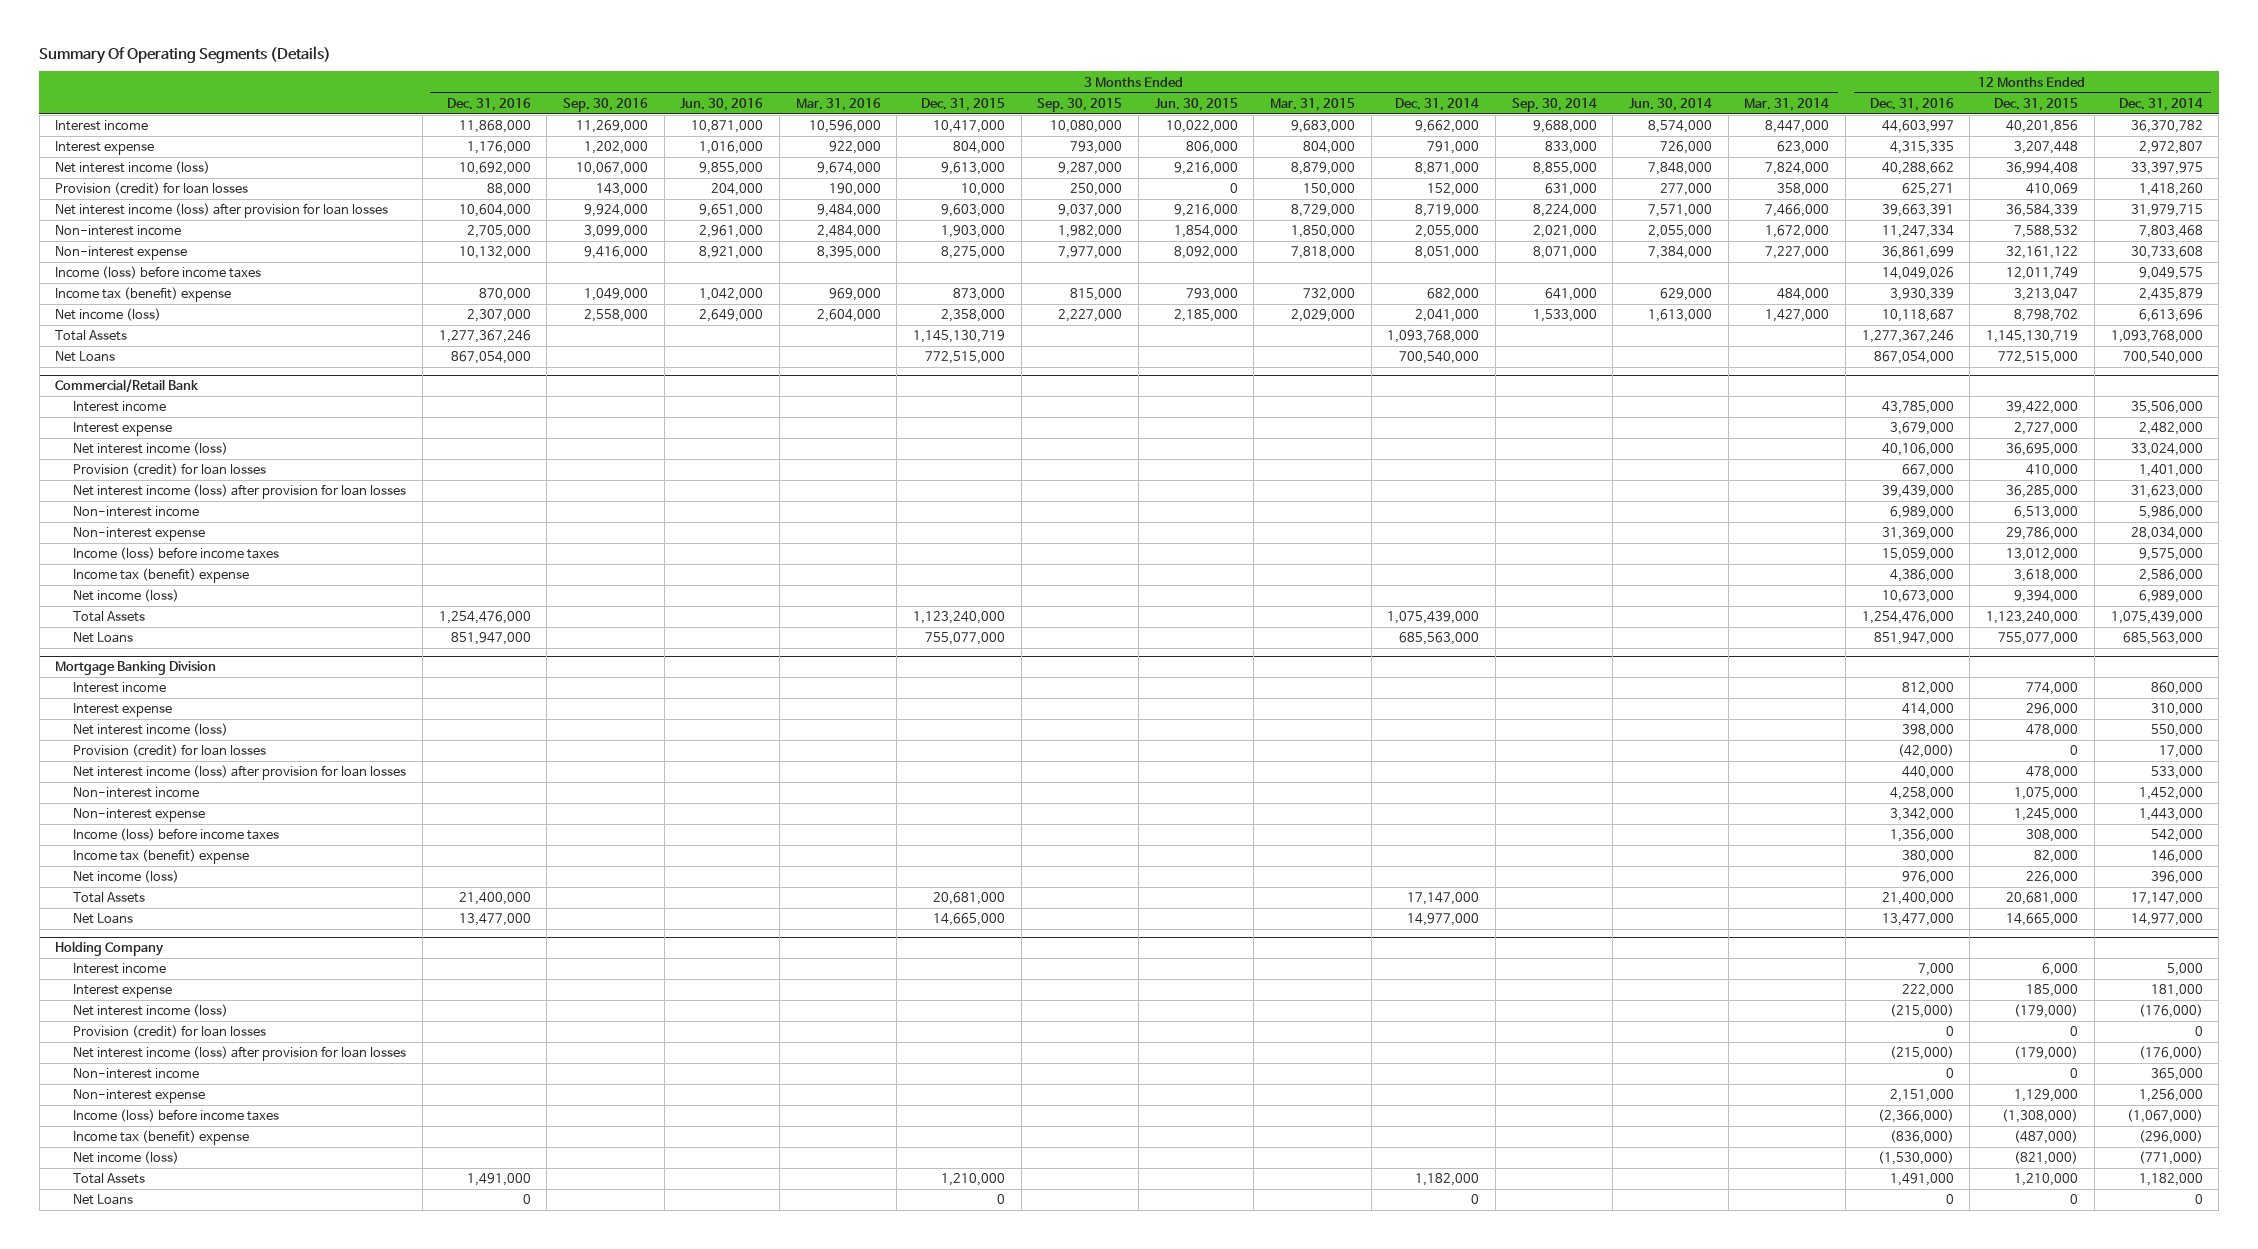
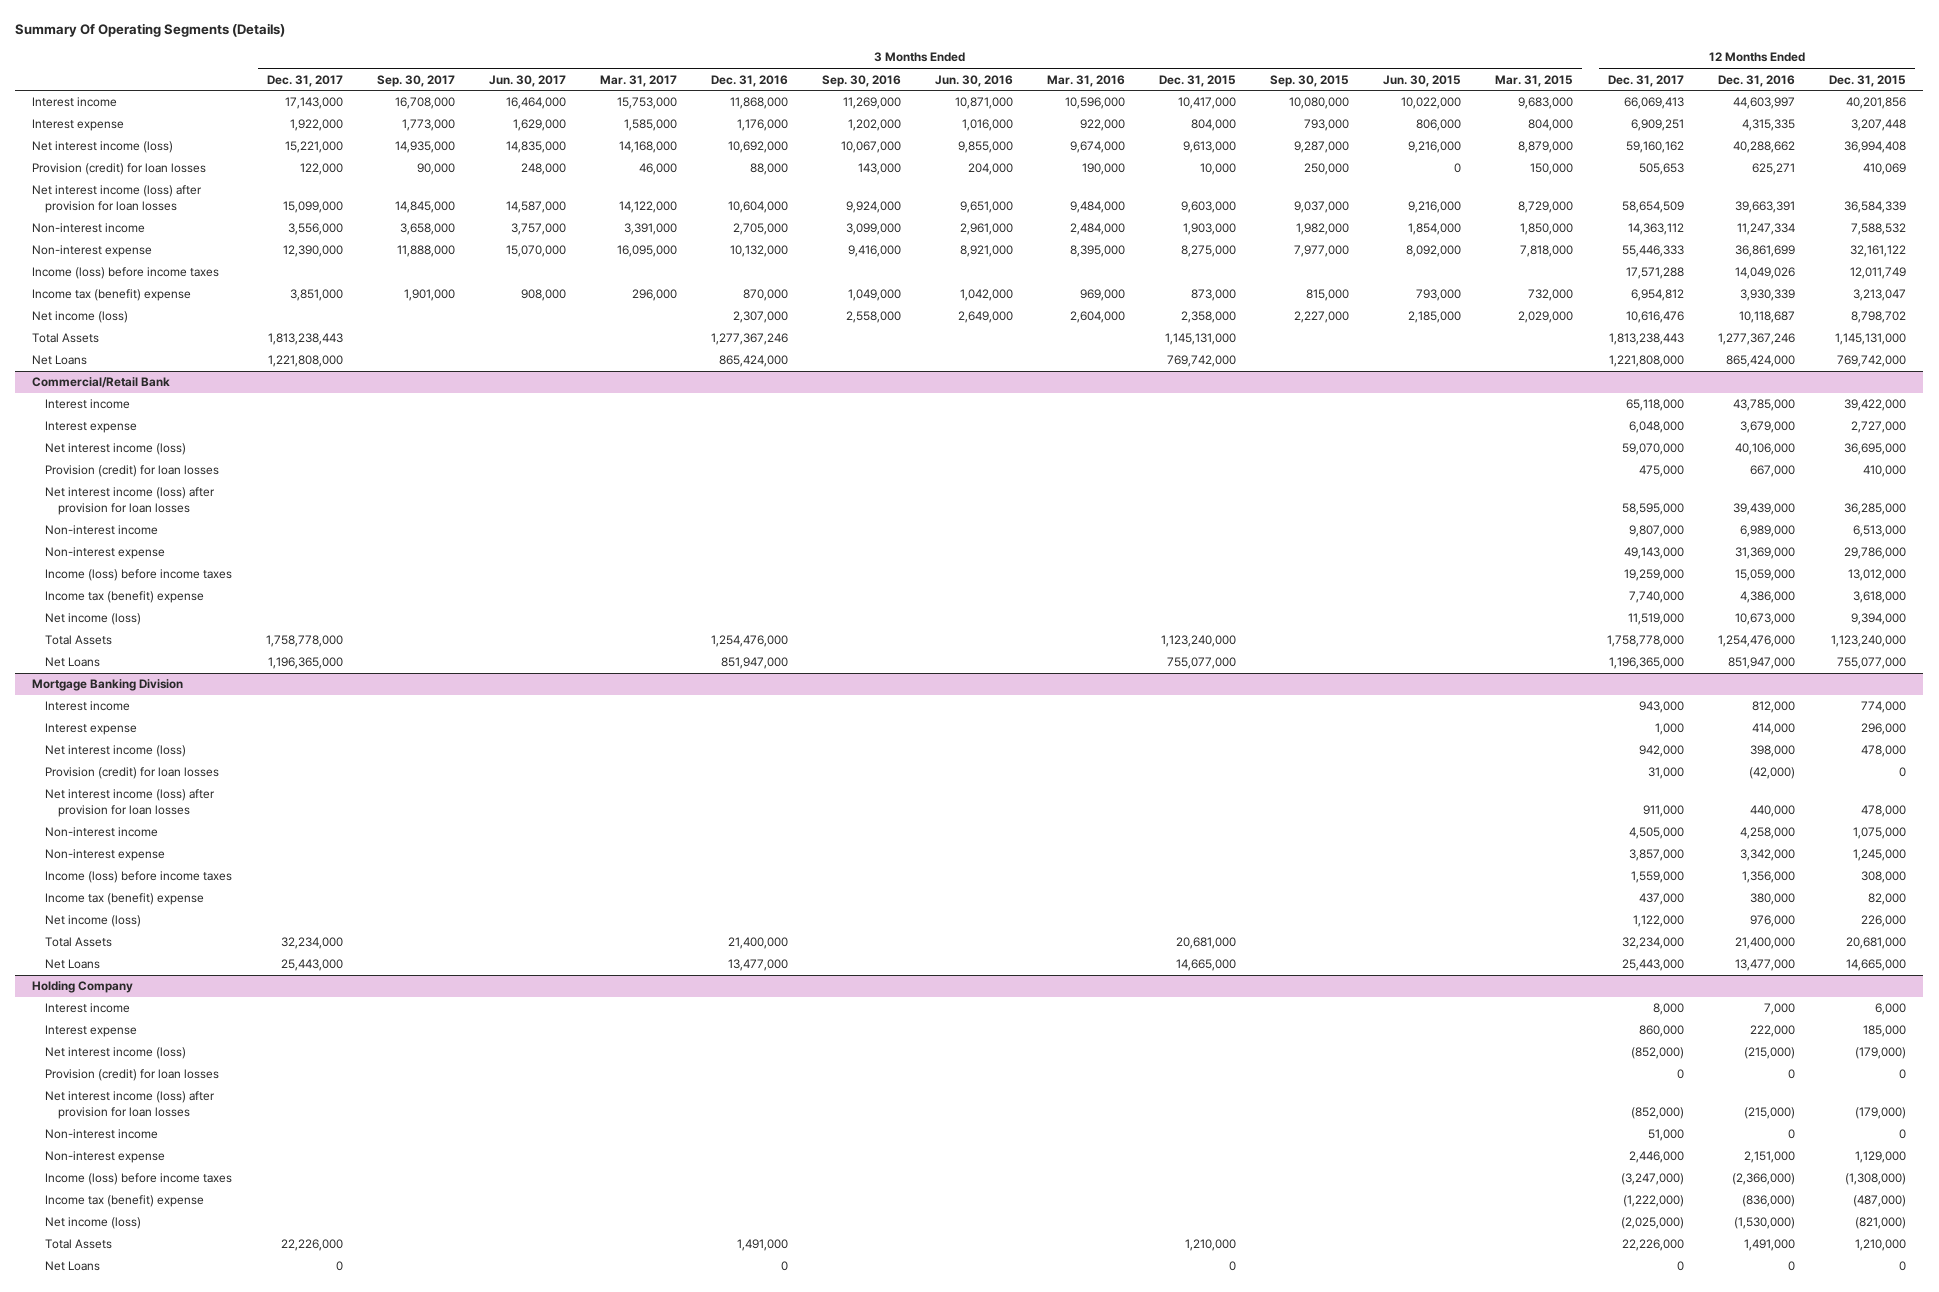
[1395,97,1480,111] Dec. 31, 2014 -> none
[1511,97,1597,112] Sep. 30, 2014 -> none
[1629,97,1713,111] Jun. 30, 2014 -> none
[1744,97,1830,111] Mar. 31, 2014 -> none
[2118,97,2203,111] Dec. 31, 2014 -> none
none -> [267,74,344,87] Dec. 31, 2017
none -> [377,74,456,87] Sep. 30, 2017
none -> [489,74,567,87] Jun. 30, 2017
none -> [600,74,678,87] Mar. 31, 2017
none -> [1608,74,1685,87] Dec. 31, 2017
[912,330,1005,344] 1,145,130,719 -> [1165,333,1237,346] 1,145,131,000
[1986,330,2079,344] 1,145,130,719 -> [1835,333,1907,346] 1,145,131,000
[450,351,531,365] 867,054,000 -> [719,355,789,368] 865,424,000
[924,351,1005,365] 772,515,000 -> [1167,355,1237,368] 769,742,000
[1873,351,1954,365] 867,054,000 -> [1726,355,1796,368] 865,424,000
[1998,351,2079,365] 772,515,000 -> [1837,355,1907,368] 769,742,000

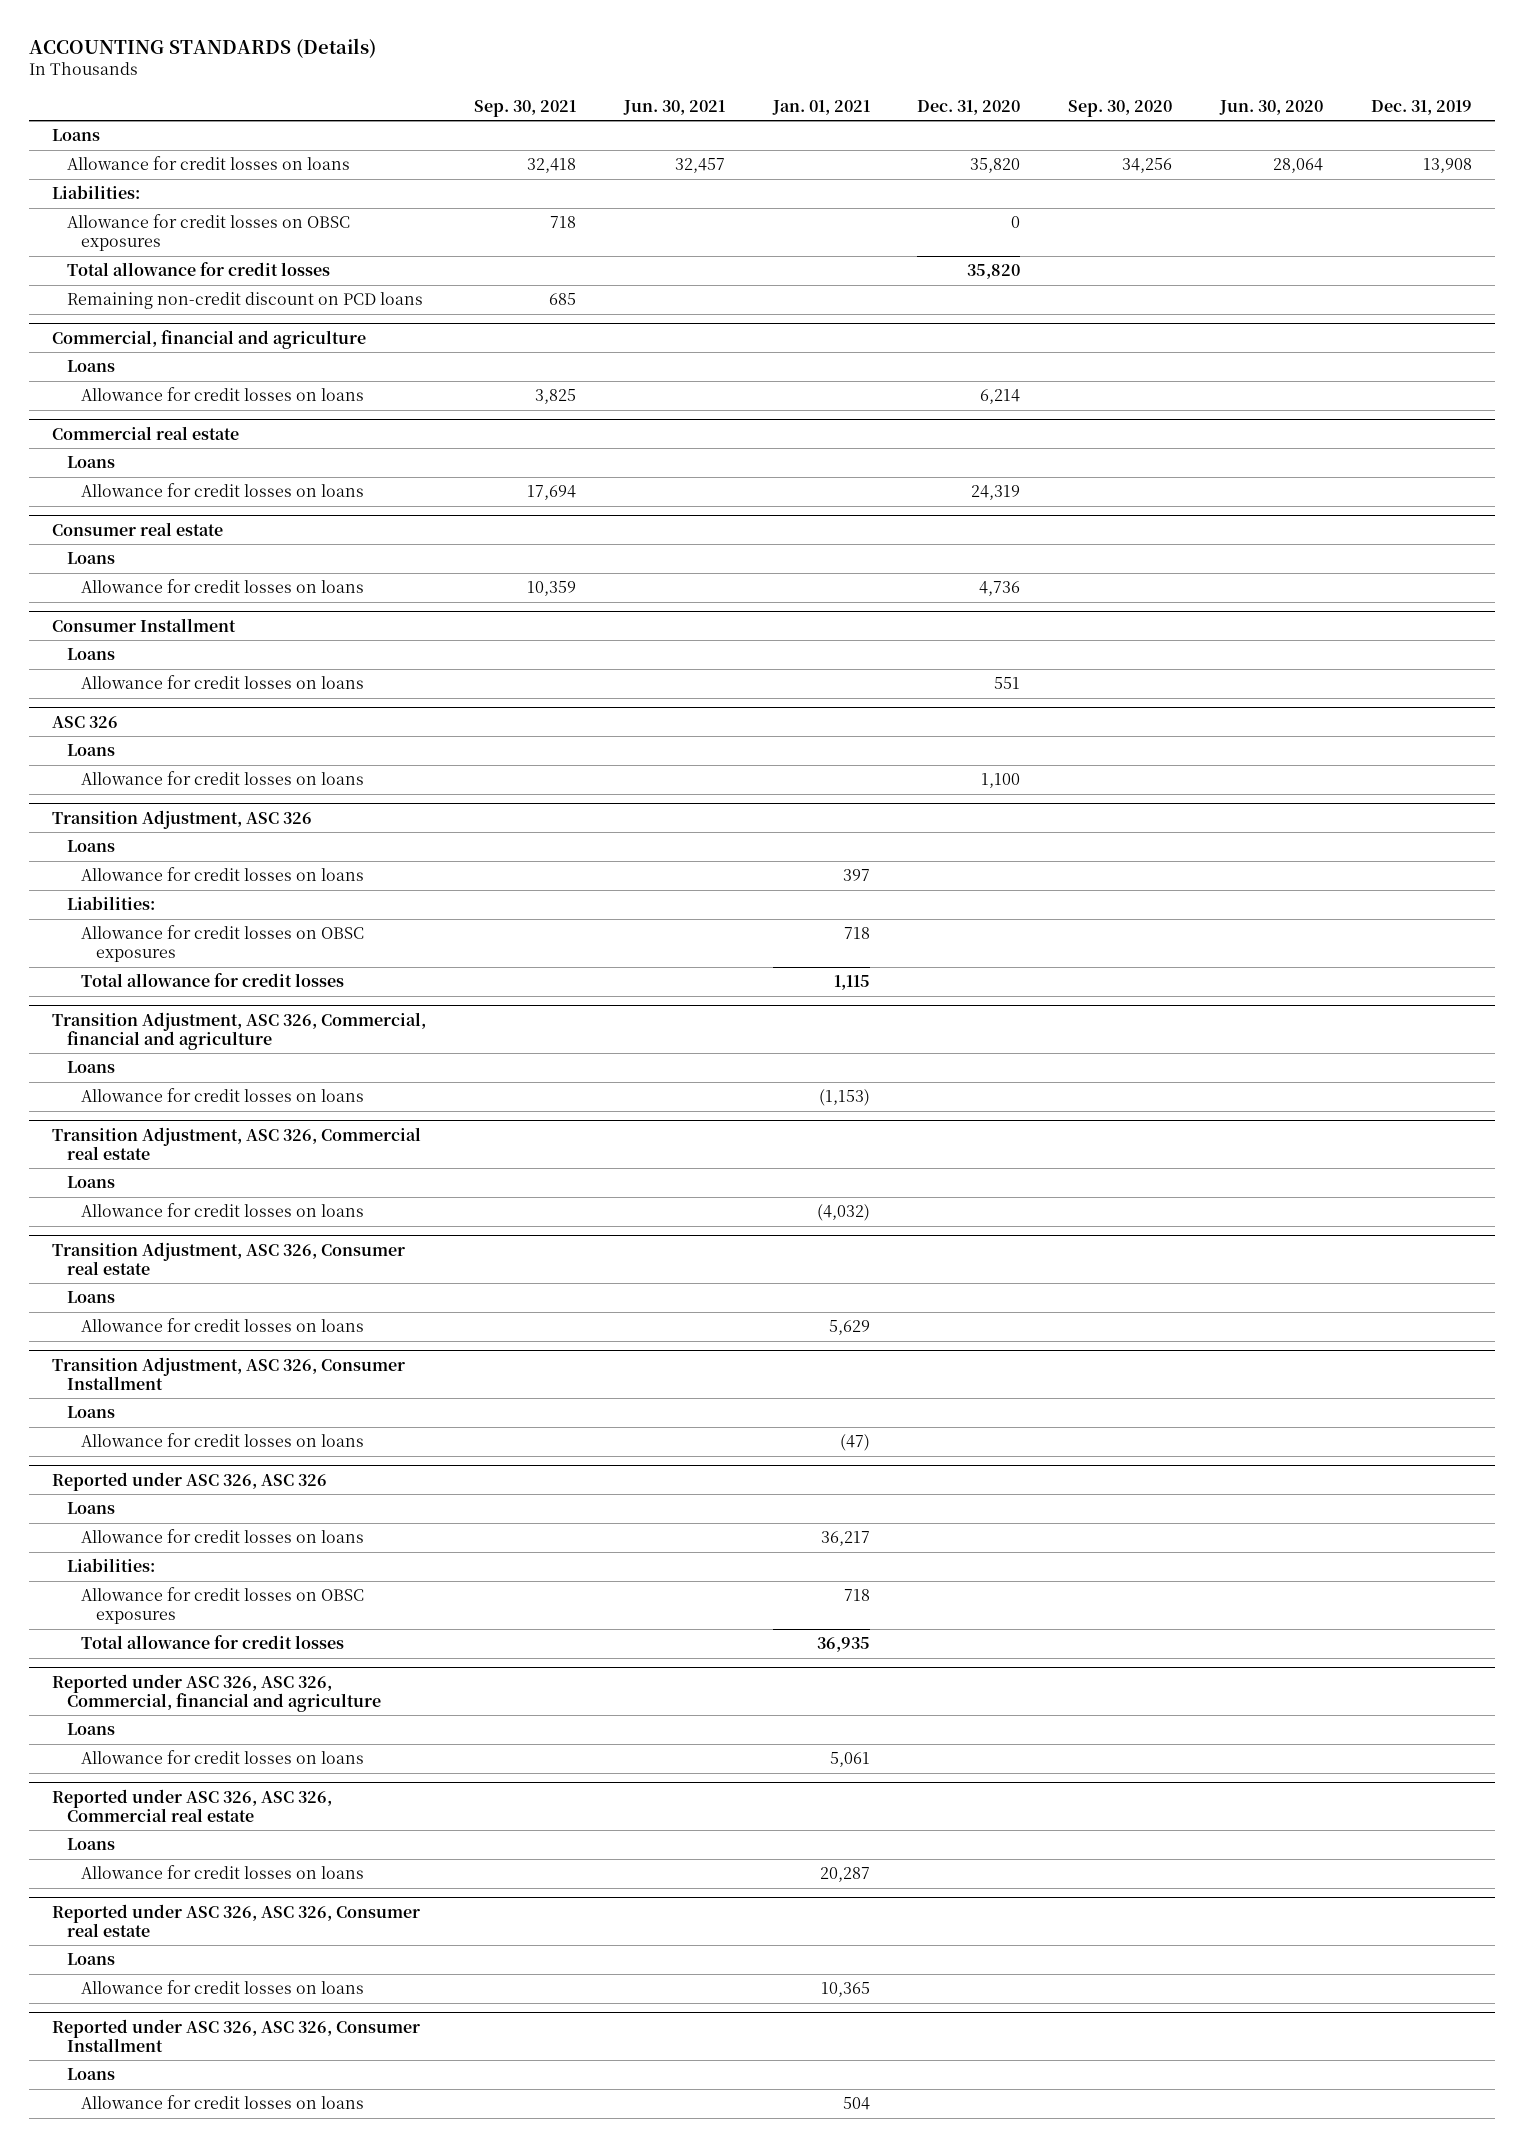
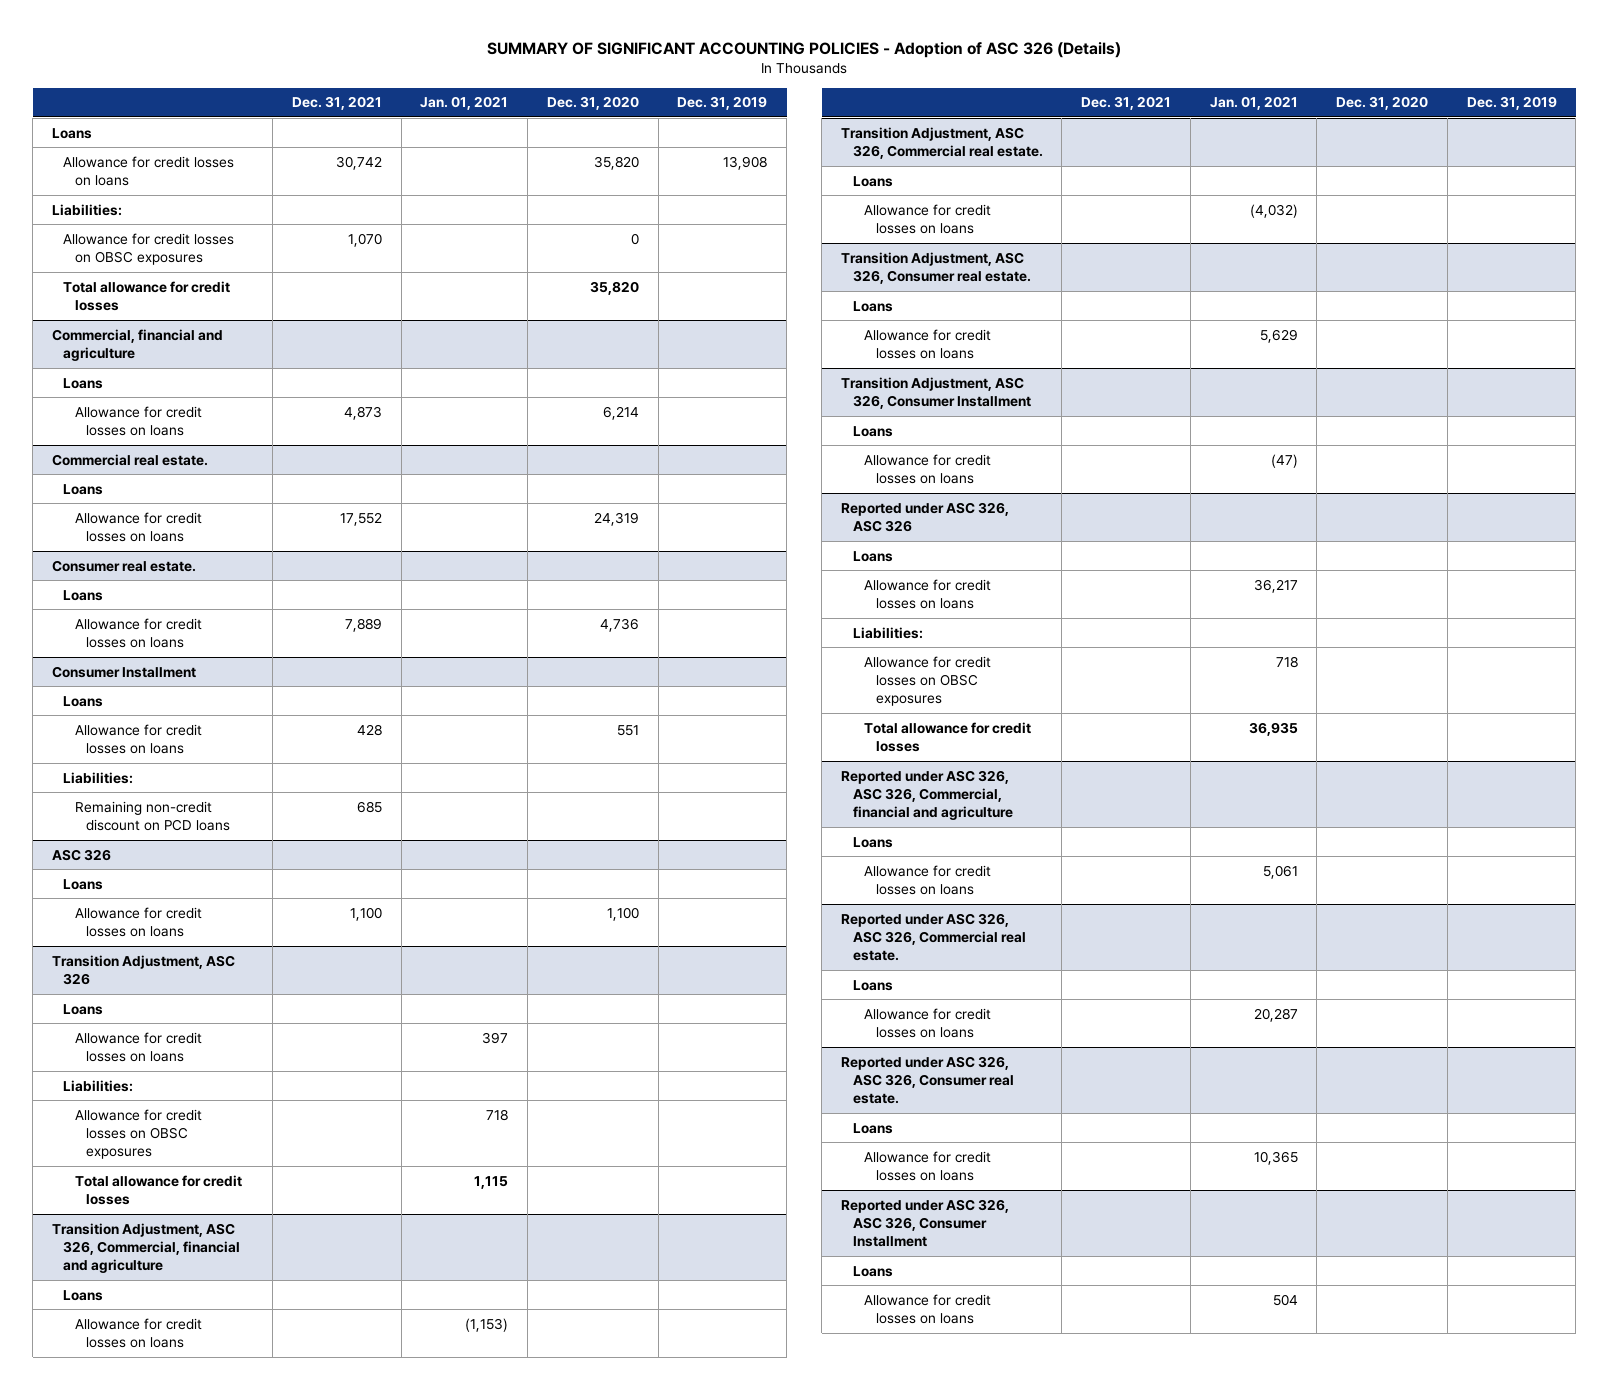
[28,37,376,58] ACCOUNTING STANDARDS (Details) -> [487,42,1122,59] SUMMARY OF SIGNIFICANT ACCOUNTING POLICIES - Adoption of ASC 326 (Details)
[474,99,577,117] Sep. 30, 2021 -> none
[622,99,725,115] Jun. 30, 2021 -> none
[1068,99,1173,117] Sep. 30, 2020 -> none
[1218,99,1323,115] Jun. 30, 2020 -> none
none -> [291,96,382,111] Dec. 31, 2021
[66,292,423,310] Remaining non-credit discount on PCD loans -> none
[52,425,240,440] Commercial real estate -> [51,453,208,466] Commercial real estate.
[52,521,224,536] Consumer real estate -> [51,559,196,572] Consumer real estate.
none -> [63,771,134,784] Liabilities:
none -> [74,800,231,831] Remaining non-credit discount on PCD loans
[52,1126,422,1160] Transition Adjustment, ASC 326, Commercial real estate -> [841,126,1043,159] Transition Adjustment, ASC 326, Commercial real estate.
[52,1241,406,1275] Transition Adjustment, ASC 326, Consumer real estate -> [841,251,1031,284] Transition Adjustment, ASC 326, Consumer real estate.
[52,1788,333,1822] Reported under ASC 326, ASC 326, Commercial real estate -> [841,912,1026,962] Reported under ASC 326, ASC 326, Commercial real estate.
[52,1903,421,1937] Reported under ASC 326, ASC 326, Consumer real estate -> [841,1055,1014,1105] Reported under ASC 326, ASC 326, Consumer real estate.

